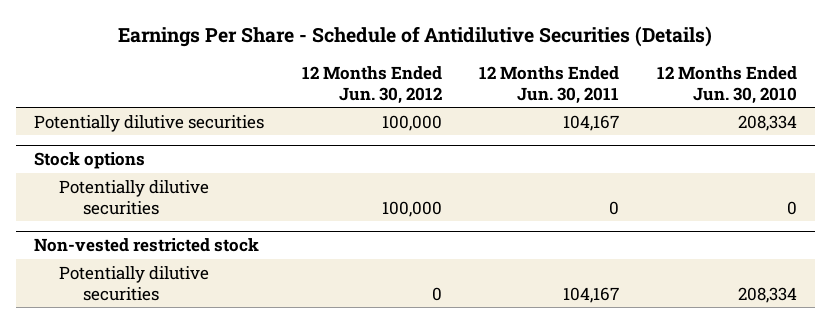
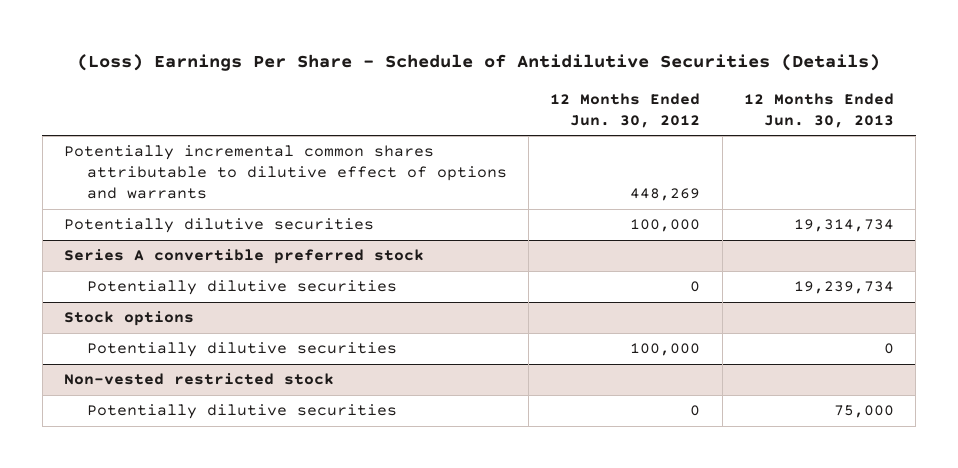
[118,25,713,47] Earnings Per Share - Schedule of Antidilutive Securities (Details) -> [76,54,880,72] (Loss) Earnings Per Share - Schedule of Antidilutive Securities (Details)
[479,65,620,104] 12 Months Ended Jun. 30, 2011 -> none
[656,65,797,104] 12 Months Ended Jun. 30, 2010 -> none
none -> [744,92,895,128] 12 Months Ended Jun. 30, 2013
none -> [63,145,507,200] Potentially incremental common shares attributable to dilutive effect of options and warrants
none -> [63,249,424,265] Series A convertible preferred stock
none -> [86,280,397,296] Potentially dilutive securities

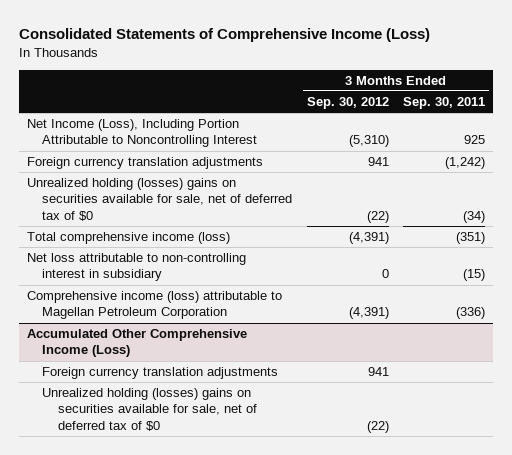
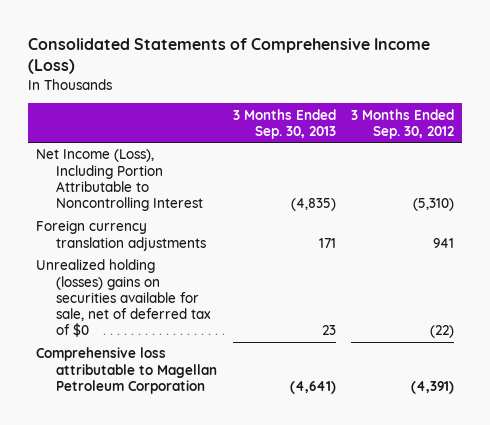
[403,97,486,110] Sep. 30, 2011 -> none
none -> [232,108,336,139] 3 Months Ended Sep. 30, 2013
[26,232,230,245] Total comprehensive income (loss) -> none
[26,253,246,282] Net loss attributable to non-controlling interest in subsidiary -> none
[26,329,247,358] Accumulated Other Comprehensive Income (Loss) -> none
[42,367,279,380] Foreign currency translation adjustments -> none
[42,388,258,431] Unrealized holding (losses) gains on securities available for sale, net of deferred tax of $0 -> none
[26,291,282,320] Comprehensive income (loss) attributable to Magellan Petroleum Corporation -> [36,347,218,394] Comprehensive loss attributable to Magellan Petroleum Corporation

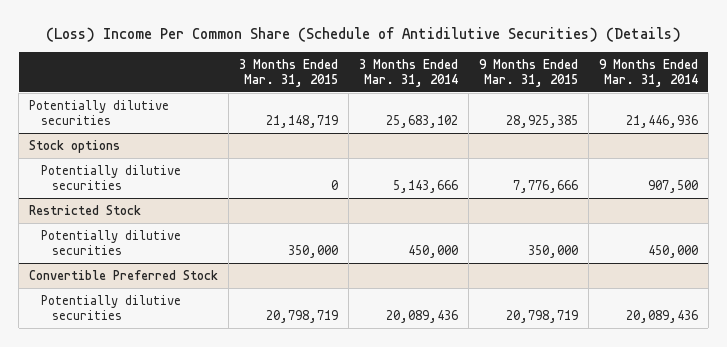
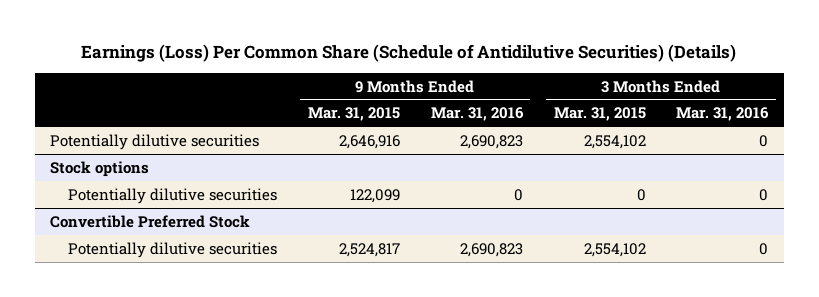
[45,26,681,42] (Loss) Income Per Common Share (Schedule of Antidilutive Securities) (Details) -> [81,44,737,63] Earnings (Loss) Per Common Share (Schedule of Antidilutive Securities) (Details)
[359,58,459,88] 3 Months Ended Mar. 31, 2014 -> none
[598,58,698,88] 9 Months Ended Mar. 31, 2014 -> none
none -> [430,107,524,122] Mar. 31, 2016
none -> [676,107,770,122] Mar. 31, 2016
[266,115,339,129] 21,148,719 -> [583,134,646,149] 2,554,102
[506,115,579,129] 28,925,385 -> [338,134,400,149] 2,646,916
[29,204,142,215] Restricted Stock -> none
[40,229,181,256] Potentially dilutive securities -> none
[513,180,579,194] 7,776,666 -> [349,188,400,203] 122,099
[266,310,339,324] 20,798,719 -> [583,242,646,257] 2,554,102
[506,310,579,324] 20,798,719 -> [338,242,400,257] 2,524,817

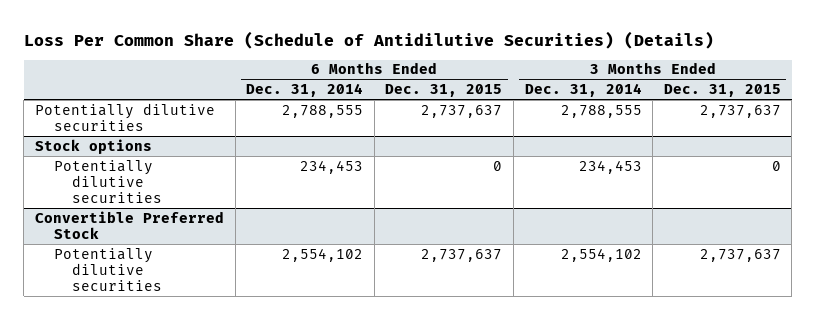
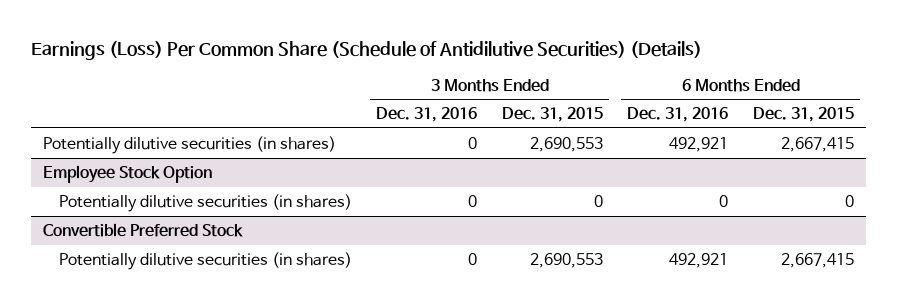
[23,30,714,49] Loss Per Common Share (Schedule of Antidilutive Securities) (Details) -> [30,41,702,61] Earnings (Loss) Per Common Share (Schedule of Antidilutive Securities) (Details)
[246,83,364,98] Dec. 31, 2014 -> none
[524,83,642,98] Dec. 31, 2014 -> none
none -> [376,107,478,123] Dec. 31, 2016
none -> [627,107,729,123] Dec. 31, 2016
[35,102,216,132] Potentially dilutive securities -> [42,135,336,154] Potentially dilutive securities (in shares)
[421,104,503,118] 2,737,637 -> [780,136,854,152] 2,667,415
[699,104,781,118] 2,737,637 -> [529,136,603,152] 2,690,553
[35,138,153,154] Stock options -> [42,164,212,183] Employee Stock Option
[53,159,163,204] Potentially dilutive securities -> [59,193,353,212] Potentially dilutive securities (in shares)
[53,247,163,292] Potentially dilutive securities -> [59,251,353,270] Potentially dilutive securities (in shares)
[421,248,503,262] 2,737,637 -> [780,252,854,268] 2,667,415
[699,248,781,262] 2,737,637 -> [529,252,603,268] 2,690,553

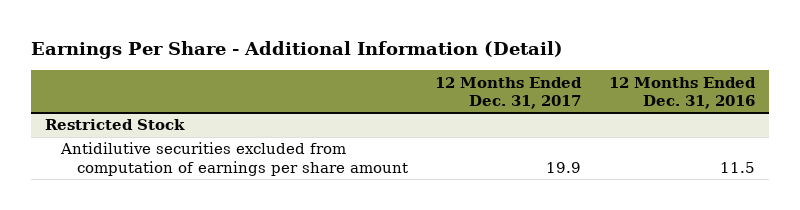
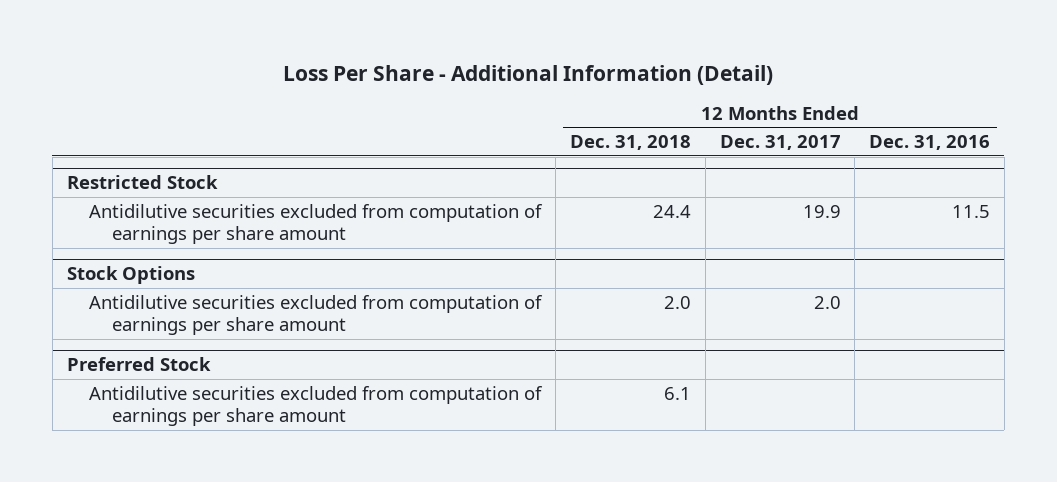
[31,41,564,60] Earnings Per Share - Additional Information (Detail) -> [283,64,774,85] Loss Per Share - Additional Information (Detail)
none -> [569,135,691,151] Dec. 31, 2018
none -> [66,266,195,285] Stock Options
none -> [89,294,544,336] Antidilutive securities excluded from computation of earnings per share amount
none -> [66,357,211,372] Preferred Stock
none -> [89,385,544,427] Antidilutive securities excluded from computation of earnings per share amount

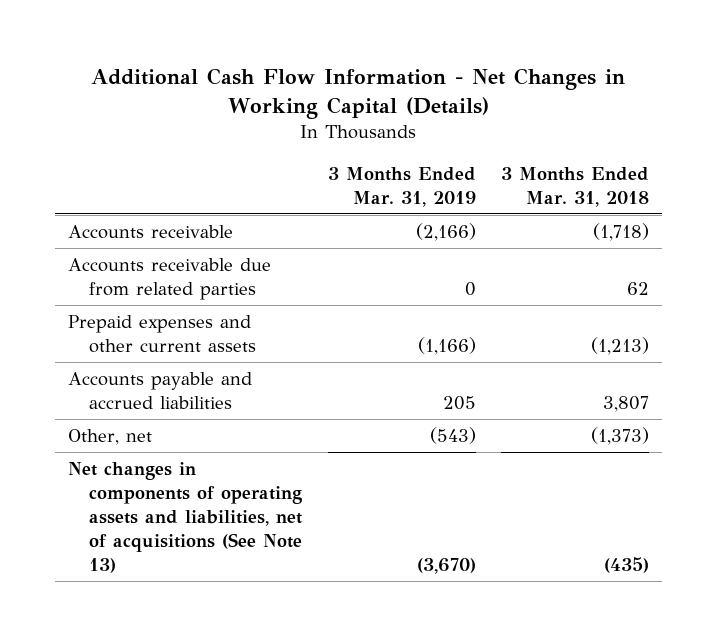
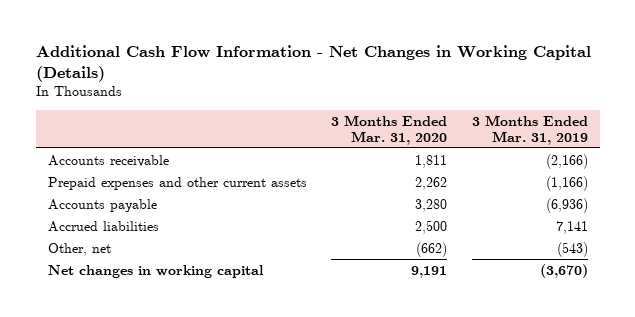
[501,166,650,207] 3 Months Ended Mar. 31, 2018 -> none
none -> [331,114,448,145] 3 Months Ended Mar. 31, 2020
[67,257,271,300] Accounts receivable due from related parties -> none
[67,371,252,409] Accounts payable and accrued liabilities -> none
none -> [47,198,157,212] Accounts payable
none -> [47,220,159,232] Accrued liabilities
[67,461,302,573] Net changes in components of operating assets and liabilities, net of acquisitions (See Note 13) -> [47,264,264,278] Net changes in working capital

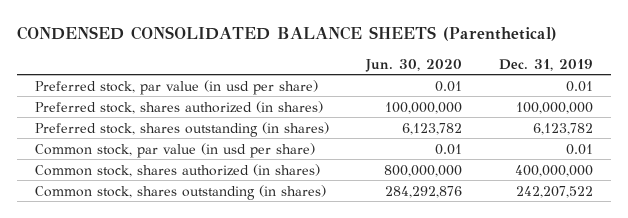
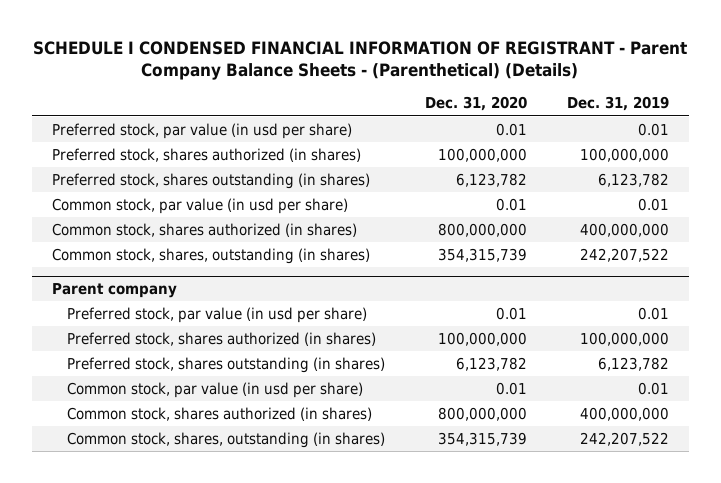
[16,25,557,41] CONDENSED CONSOLIDATED BALANCE SHEETS (Parenthetical) -> [33,41,688,81] SCHEDULE I CONDENSED FINANCIAL INFORMATION OF REGISTRANT - Parent Company Balance Sheets - (Parenthetical) (Details)
[364,58,462,72] Jun. 30, 2020 -> none
none -> [425,96,528,112] Dec. 31, 2020
[35,184,327,200] Common stock, shares outstanding (in shares) -> [51,247,370,264] Common stock, shares, outstanding (in shares)
none -> [51,282,177,298] Parent company
none -> [67,306,368,323] Preferred stock, par value (in usd per share)
none -> [67,331,377,346] Preferred stock, shares authorized (in shares)
none -> [67,356,386,373] Preferred stock, shares outstanding (in shares)
none -> [67,381,364,398] Common stock, par value (in usd per share)
none -> [67,406,373,421] Common stock, shares authorized (in shares)
none -> [67,431,386,448] Common stock, shares, outstanding (in shares)

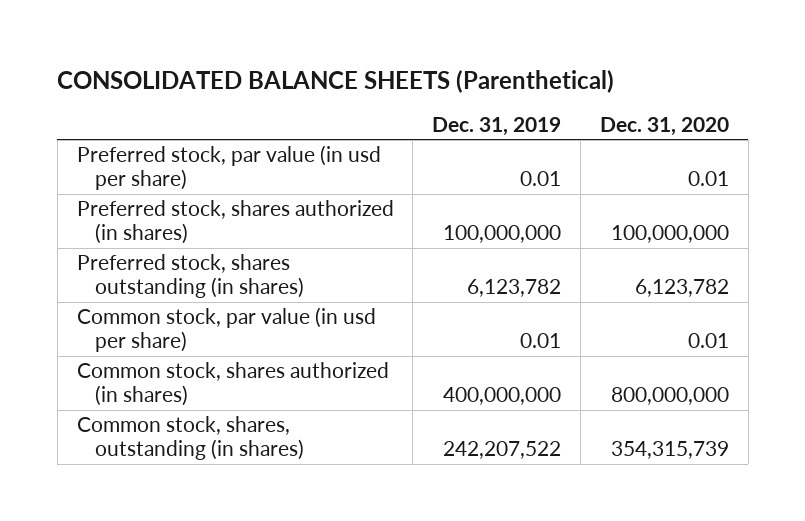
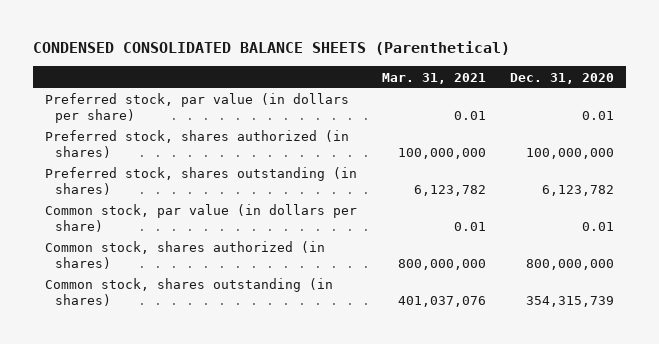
[57,70,615,94] CONSOLIDATED BALANCE SHEETS (Parenthetical) -> [33,41,511,56] CONDENSED CONSOLIDATED BALANCE SHEETS (Parenthetical)
[432,117,562,137] Dec. 31, 2019 -> none
none -> [381,72,486,84] Mar. 31, 2021
[76,145,381,191] Preferred stock, par value (in usd per share) -> [45,93,350,124] Preferred stock, par value (in dollars per share)
[76,307,376,353] Common stock, par value (in usd per share) -> [45,204,358,233] Common stock, par value (in dollars per share)
[76,416,305,461] Common stock, shares, outstanding (in shares) -> [45,278,334,307] Common stock, shares outstanding (in shares)

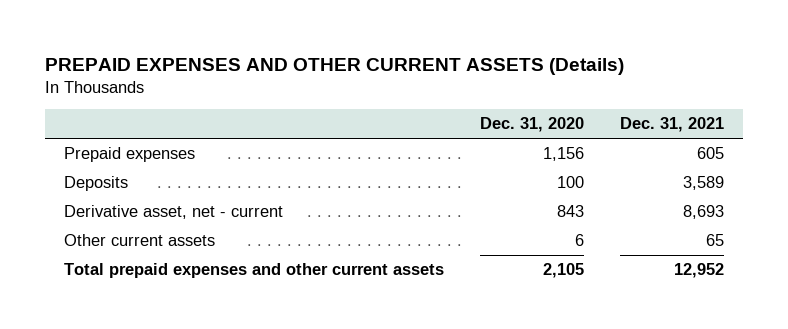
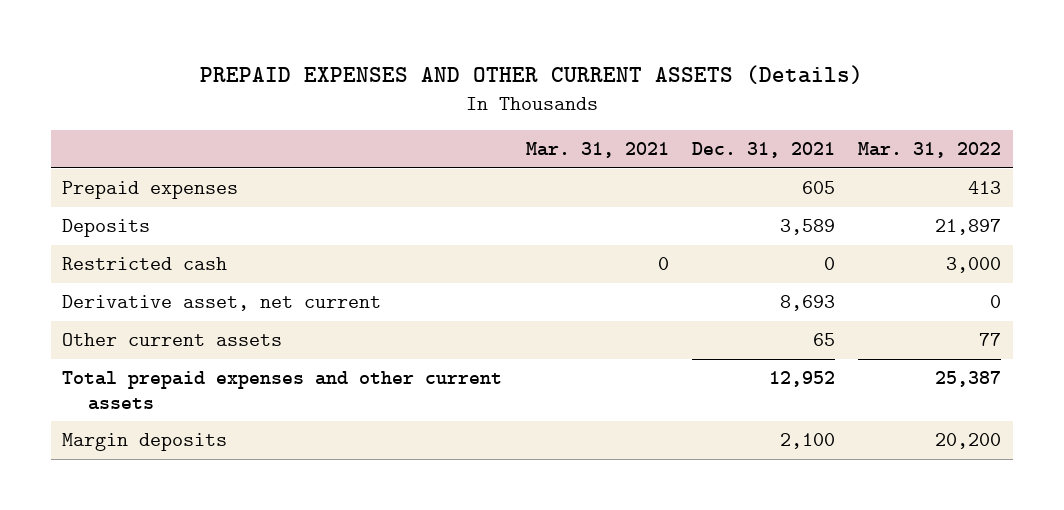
[479,117,584,133] Dec. 31, 2020 -> none
none -> [525,141,669,158] Mar. 31, 2021
none -> [858,141,1002,158] Mar. 31, 2022
none -> [62,256,228,270] Restricted cash
[63,205,283,220] Derivative asset, net - current -> [62,294,382,311] Derivative asset, net current
none -> [62,432,228,451] Margin deposits

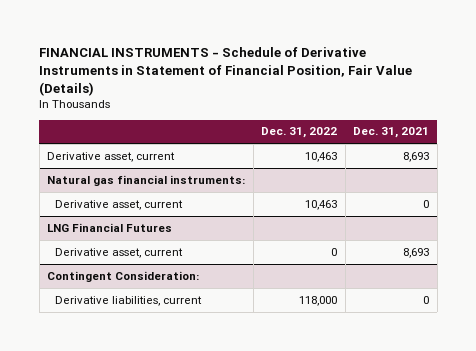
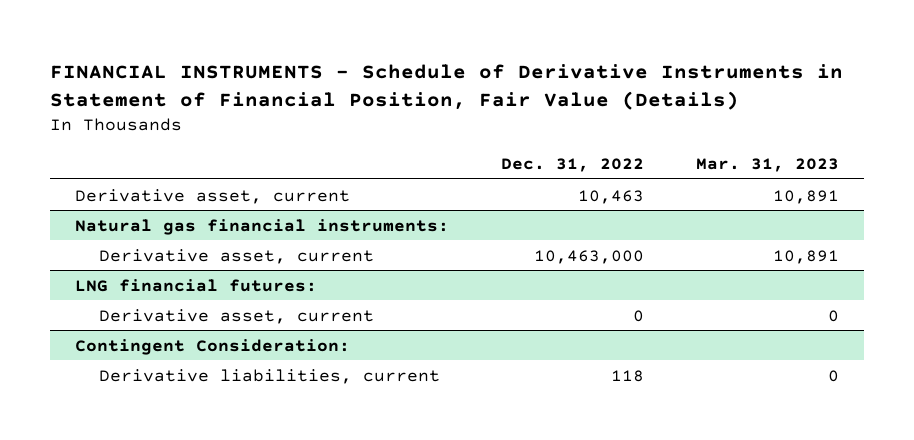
[353,127,430,139] Dec. 31, 2021 -> none
none -> [695,158,839,173] Mar. 31, 2023
[305,199,338,210] 10,463 -> [533,249,644,264] 10,463,000
[47,222,173,232] LNG Financial Futures -> [75,278,318,292] LNG financial futures:
[299,295,338,306] 118,000 -> [610,369,644,382] 118

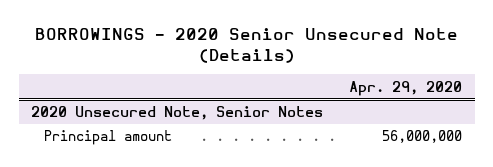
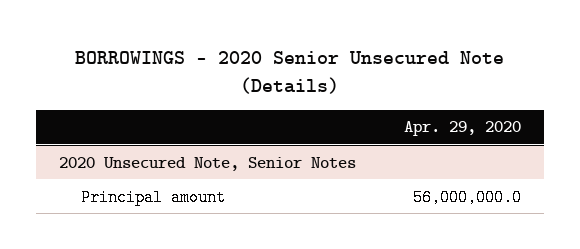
[381,130,462,144] 56,000,000 -> [412,188,522,206] 56,000,000.0

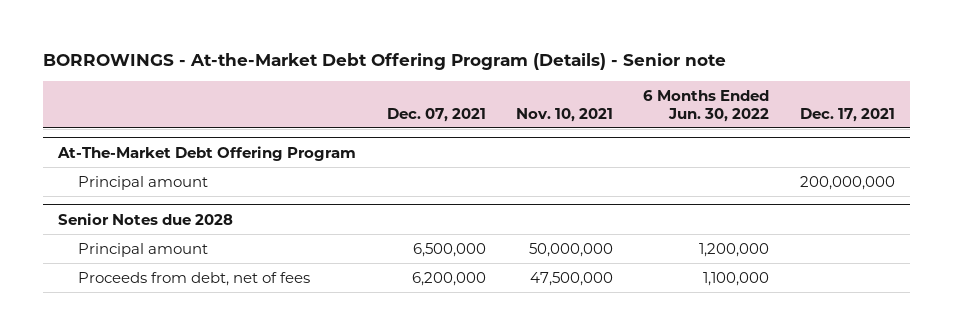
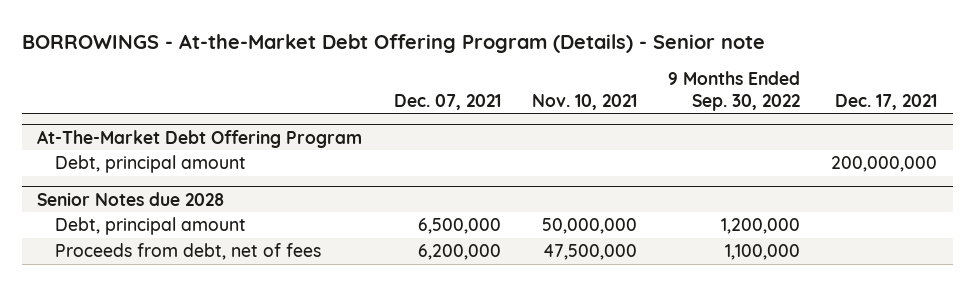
[643,89,770,122] 6 Months Ended Jun. 30, 2022 -> none
none -> [668,71,801,111] 9 Months Ended Sep. 30, 2022
[78,175,209,190] Principal amount -> [54,155,246,174] Debt, principal amount
[78,242,209,257] Principal amount -> [54,217,246,236] Debt, principal amount

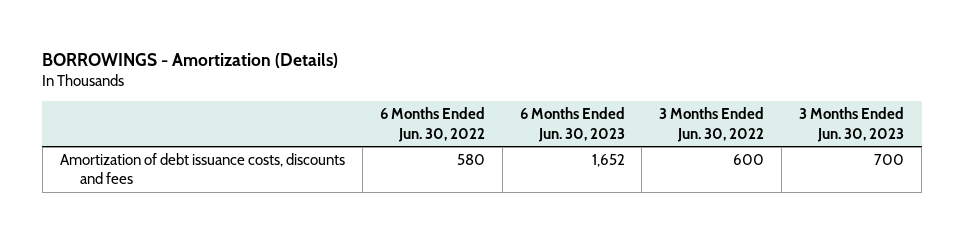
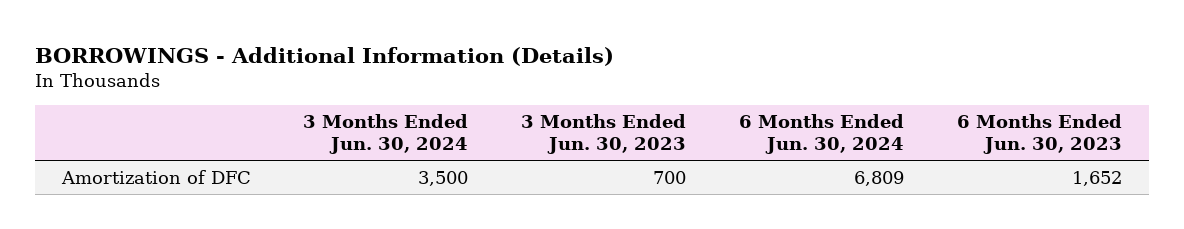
[42,52,339,68] BORROWINGS - Amortization (Details) -> [35,46,615,66] BORROWINGS - Additional Information (Details)
[379,107,485,142] 6 Months Ended Jun. 30, 2022 -> none
[659,107,765,142] 3 Months Ended Jun. 30, 2022 -> none
none -> [303,113,469,155] 3 Months Ended Jun. 30, 2024
none -> [739,113,905,155] 6 Months Ended Jun. 30, 2024
[59,153,345,185] Amortization of debt issuance costs, discounts and fees -> [60,170,251,185] Amortization of DFC

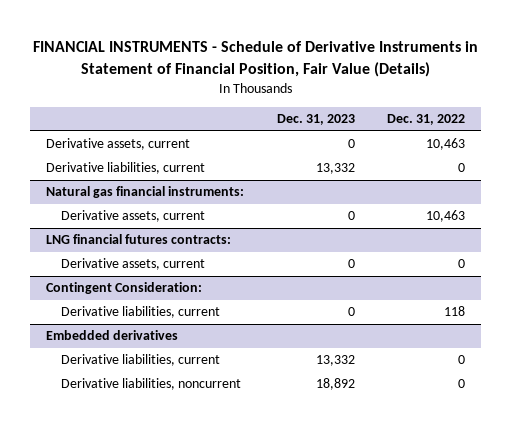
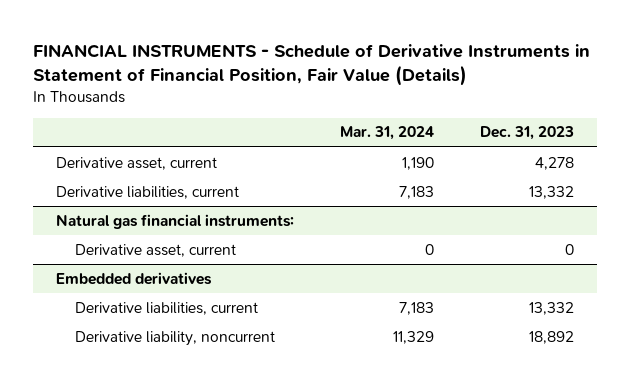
[386,114,465,126] Dec. 31, 2022 -> none
none -> [340,126,435,141] Mar. 31, 2024
[46,138,191,151] Derivative assets, current -> [56,156,218,170] Derivative asset, current
[347,139,355,149] 0 -> [535,156,575,170] 4,278
[46,234,232,245] LNG financial futures contracts: -> none
[61,258,206,271] Derivative assets, current -> none
[46,282,203,295] Contingent Consideration: -> none
[61,306,221,319] Derivative liabilities, current -> none
[61,210,206,223] Derivative assets, current -> [75,243,237,257] Derivative asset, current
[61,378,242,391] Derivative liabilities, noncurrent -> [75,330,276,346] Derivative liability, noncurrent

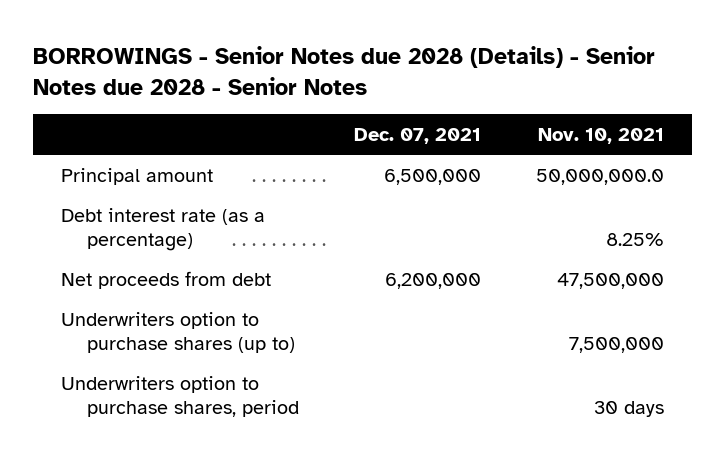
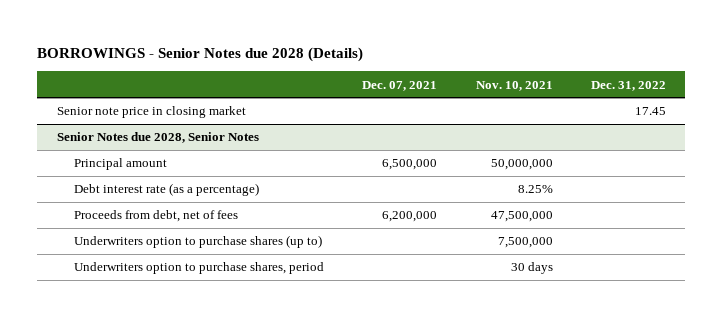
[33,45,656,95] BORROWINGS - Senior Notes due 2028 (Details) - Senior Notes due 2028 - Senior Notes -> [37,46,364,62] BORROWINGS - Senior Notes due 2028 (Details)
none -> [590,80,666,91] Dec. 31, 2022
none -> [56,106,246,119] Senior note price in closing market
none -> [56,132,259,144] Senior Notes due 2028, Senior Notes
[536,168,665,185] 50,000,000.0 -> [490,159,553,171] 50,000,000
[60,270,271,289] Net proceeds from debt -> [74,210,239,223] Proceeds from debt, net of fees

